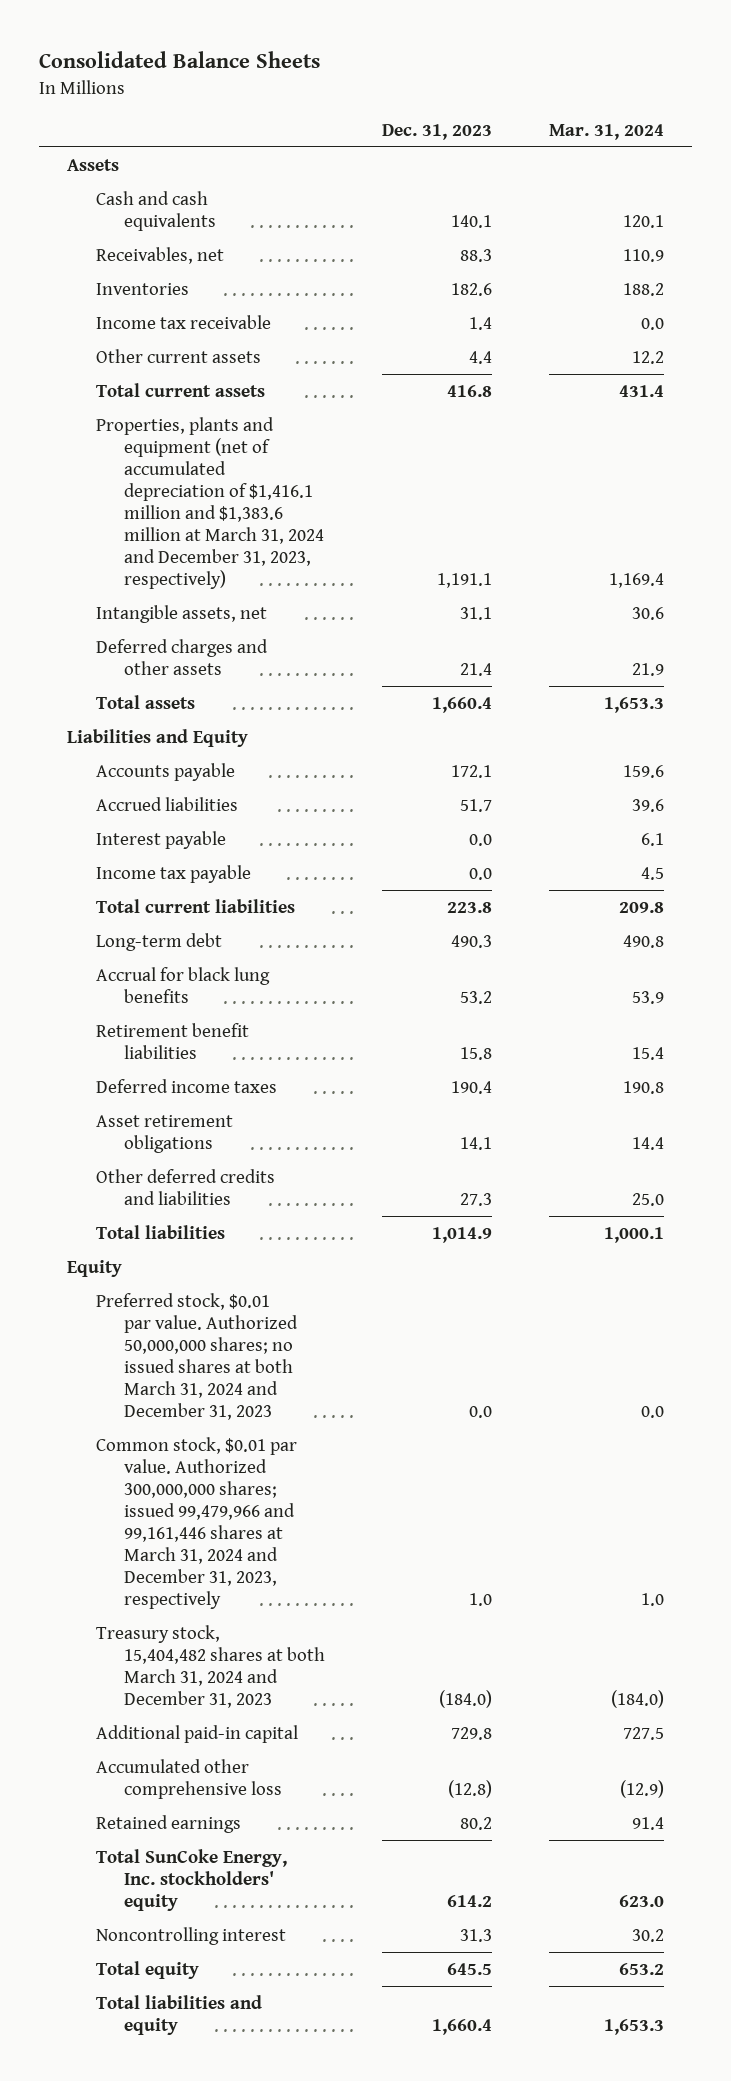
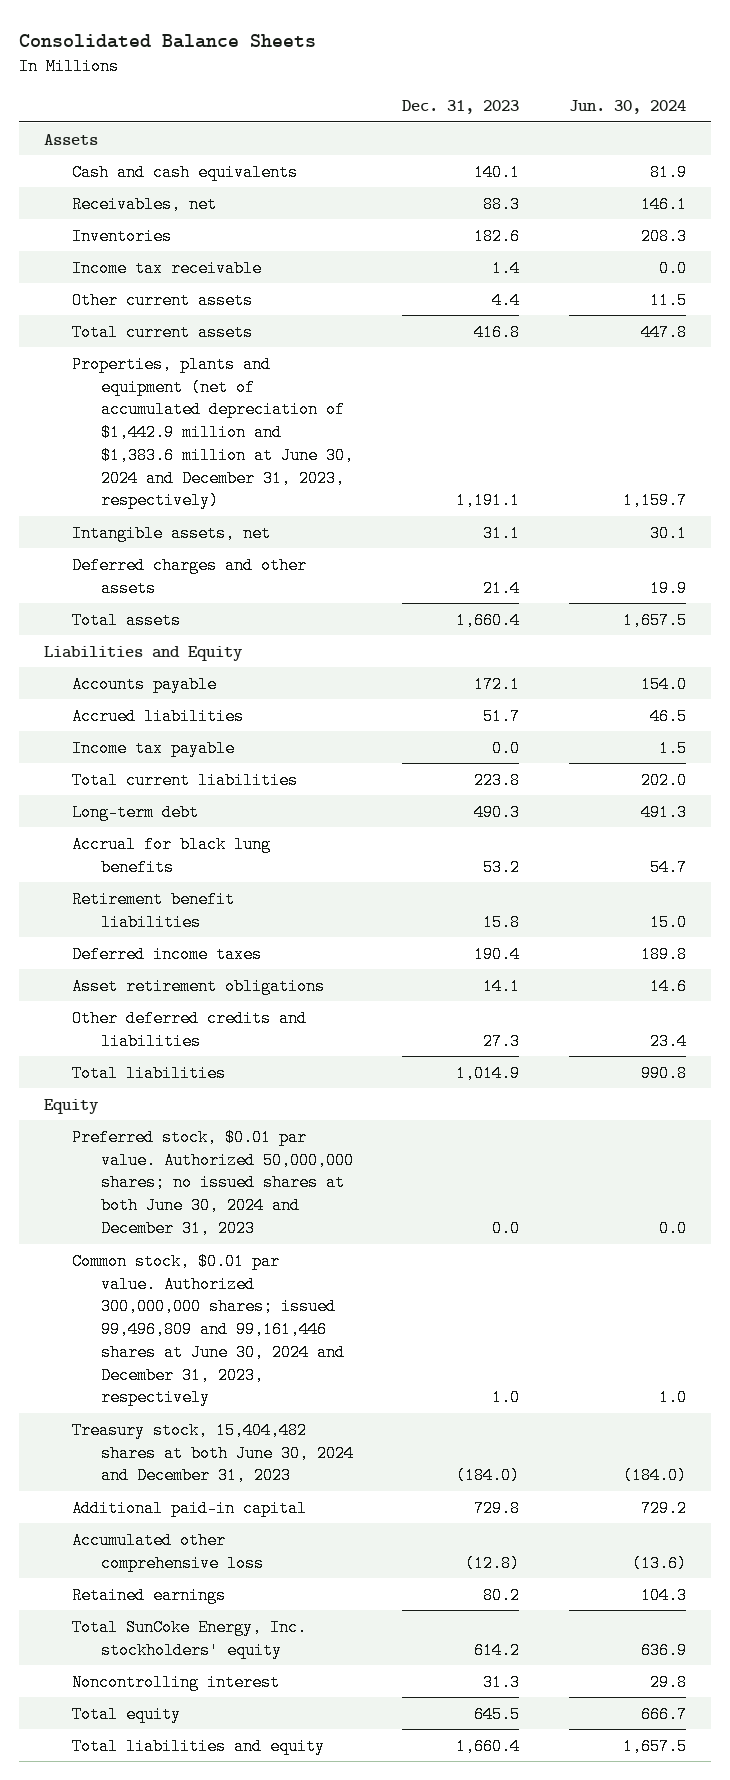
[549,123,665,140] Mar. 31, 2024 -> none
none -> [568,100,686,115] Jun. 30, 2024
[95,416,325,590] Properties, plants and equipment (net of accumulated depreciation of $1,416.1 million and $1,383.6 million at March 31, 2024 and December 31, 2023, respectively) -> [72,355,354,510] Properties, plants and equipment (net of accumulated depreciation of $1,442.9 million and $1,383.6 million at June 30, 2024 and December 31, 2023, respectively)
[95,830,226,849] Interest payable -> none
[95,1292,299,1421] Preferred stock, $0.01 par value. Authorized 50,000,000 shares; no issued shares at both March 31, 2024 and December 31, 2023 -> [72,1128,354,1237] Preferred stock, $0.01 par value. Authorized 50,000,000 shares; no issued shares at both June 30, 2024 and December 31, 2023
[95,1436,297,1610] Common stock, $0.01 par value. Authorized 300,000,000 shares; issued 99,479,966 and 99,161,446 shares at March 31, 2024 and December 31, 2023, respectively -> [72,1252,345,1407] Common stock, $0.01 par value. Authorized 300,000,000 shares; issued 99,496,809 and 99,161,446 shares at June 30, 2024 and December 31, 2023, respectively
[95,1624,326,1709] Treasury stock, 15,404,482 shares at both March 31, 2024 and December 31, 2023 -> [72,1421,354,1485] Treasury stock, 15,404,482 shares at both June 30, 2024 and December 31, 2023

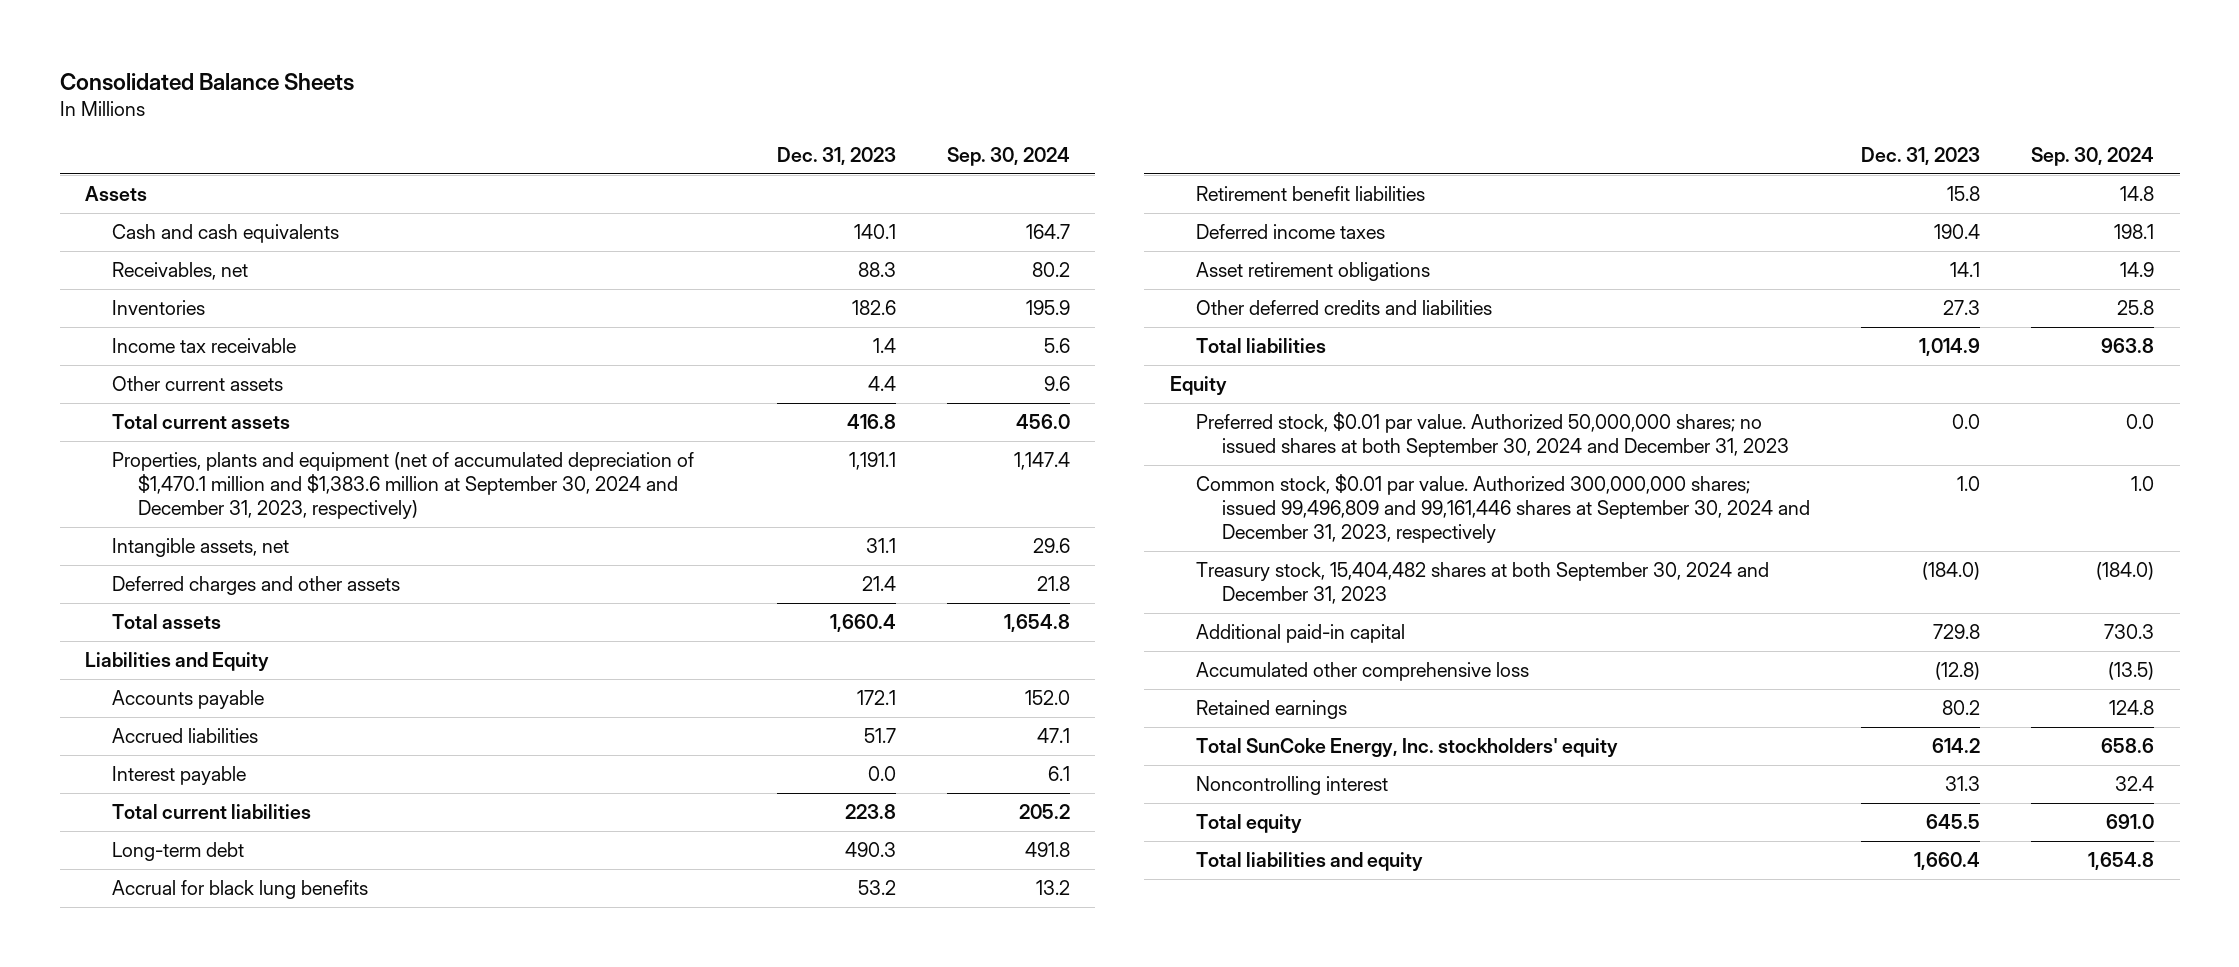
[568,100,686,115] Jun. 30, 2024 -> none
none -> [946,146,1070,166] Sep. 30, 2024
[72,355,354,510] Properties, plants and equipment (net of accumulated depreciation of $1,442.9 million and $1,383.6 million at June 30, 2024 and December 31, 2023, respectively) -> [111,452,694,520] Properties, plants and equipment (net of accumulated depreciation of $1,470.1 million and $1,383.6 million at September 30, 2024 and December 31, 2023, respectively)
[72,739,236,757] Income tax payable -> none
none -> [111,766,246,786] Interest payable
[72,1128,354,1237] Preferred stock, $0.01 par value. Authorized 50,000,000 shares; no issued shares at both June 30, 2024 and December 31, 2023 -> [1195,412,1789,458] Preferred stock, $0.01 par value. Authorized 50,000,000 shares; no issued shares at both September 30, 2024 and December 31, 2023
[72,1252,345,1407] Common stock, $0.01 par value. Authorized 300,000,000 shares; issued 99,496,809 and 99,161,446 shares at June 30, 2024 and December 31, 2023, respectively -> [1195,474,1810,544] Common stock, $0.01 par value. Authorized 300,000,000 shares; issued 99,496,809 and 99,161,446 shares at September 30, 2024 and December 31, 2023, respectively
[72,1421,354,1485] Treasury stock, 15,404,482 shares at both June 30, 2024 and December 31, 2023 -> [1195,562,1769,605] Treasury stock, 15,404,482 shares at both September 30, 2024 and December 31, 2023

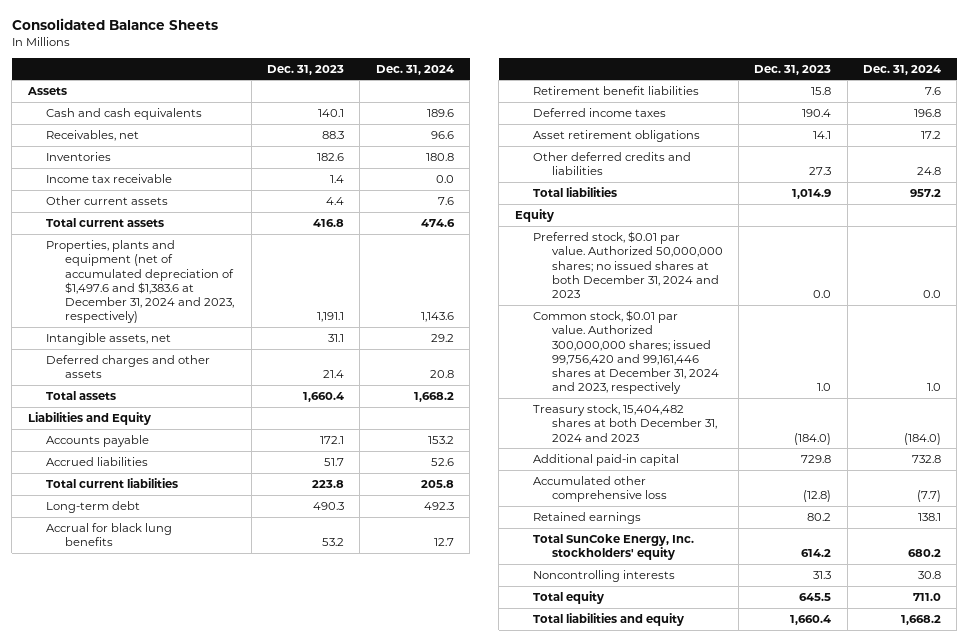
[946,146,1070,166] Sep. 30, 2024 -> none
none -> [375,64,454,75] Dec. 31, 2024
[111,452,694,520] Properties, plants and equipment (net of accumulated depreciation of $1,470.1 million and $1,383.6 million at September 30, 2024 and December 31, 2023, respectively) -> [46,240,234,324] Properties, plants and equipment (net of accumulated depreciation of $1,497.6 and $1,383.6 at December 31, 2024 and 2023, respectively)
[111,766,246,786] Interest payable -> none
[1195,412,1789,458] Preferred stock, $0.01 par value. Authorized 50,000,000 shares; no issued shares at both September 30, 2024 and December 31, 2023 -> [533,231,723,299] Preferred stock, $0.01 par value. Authorized 50,000,000 shares; no issued shares at both December 31, 2024 and 2023
[1195,474,1810,544] Common stock, $0.01 par value. Authorized 300,000,000 shares; issued 99,496,809 and 99,161,446 shares at September 30, 2024 and December 31, 2023, respectively -> [533,310,719,395] Common stock, $0.01 par value. Authorized 300,000,000 shares; issued 99,756,420 and 99,161,446 shares at December 31, 2024 and 2023, respectively
[1195,562,1769,605] Treasury stock, 15,404,482 shares at both September 30, 2024 and December 31, 2023 -> [533,404,717,442] Treasury stock, 15,404,482 shares at both December 31, 2024 and 2023
[1195,776,1388,796] Noncontrolling interest -> [533,570,676,583] Noncontrolling interests

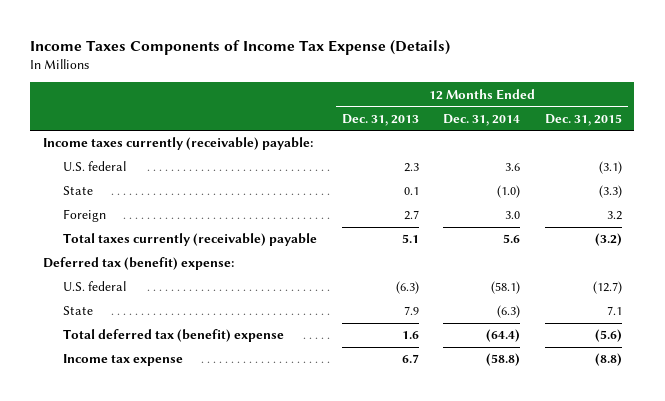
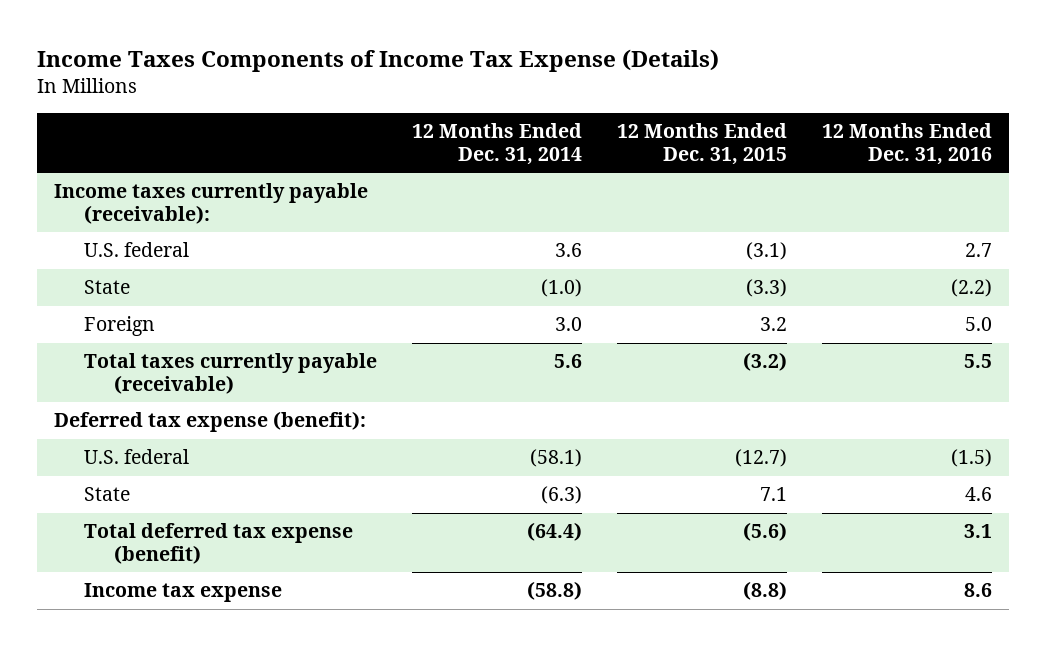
[341,113,419,126] Dec. 31, 2013 -> none
none -> [822,123,993,166] 12 Months Ended Dec. 31, 2016
[42,137,313,151] Income taxes currently (receivable) payable: -> [54,183,369,225] Income taxes currently payable (receivable):
[63,233,318,247] Total taxes currently (receivable) payable -> [84,353,378,395] Total taxes currently payable (receivable)
[42,257,234,271] Deferred tax (benefit) expense: -> [54,411,367,433] Deferred tax expense (benefit):
[63,329,285,343] Total deferred tax (benefit) expense -> [84,523,354,565] Total deferred tax expense (benefit)

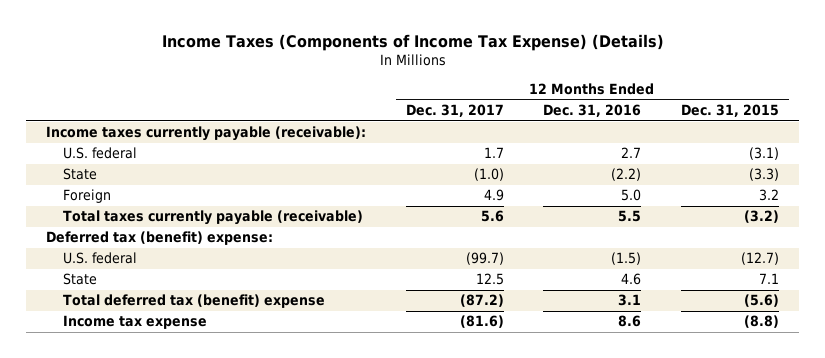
[36,48,719,72] Income Taxes Components of Income Tax Expense (Details) -> [161,33,664,51] Income Taxes (Components of Income Tax Expense) (Details)
[412,123,583,166] 12 Months Ended Dec. 31, 2014 -> none
none -> [405,104,504,118] Dec. 31, 2017
[54,411,367,433] Deferred tax expense (benefit): -> [45,231,273,246] Deferred tax (benefit) expense:
[84,523,354,565] Total deferred tax expense (benefit) -> [63,294,326,309] Total deferred tax (benefit) expense

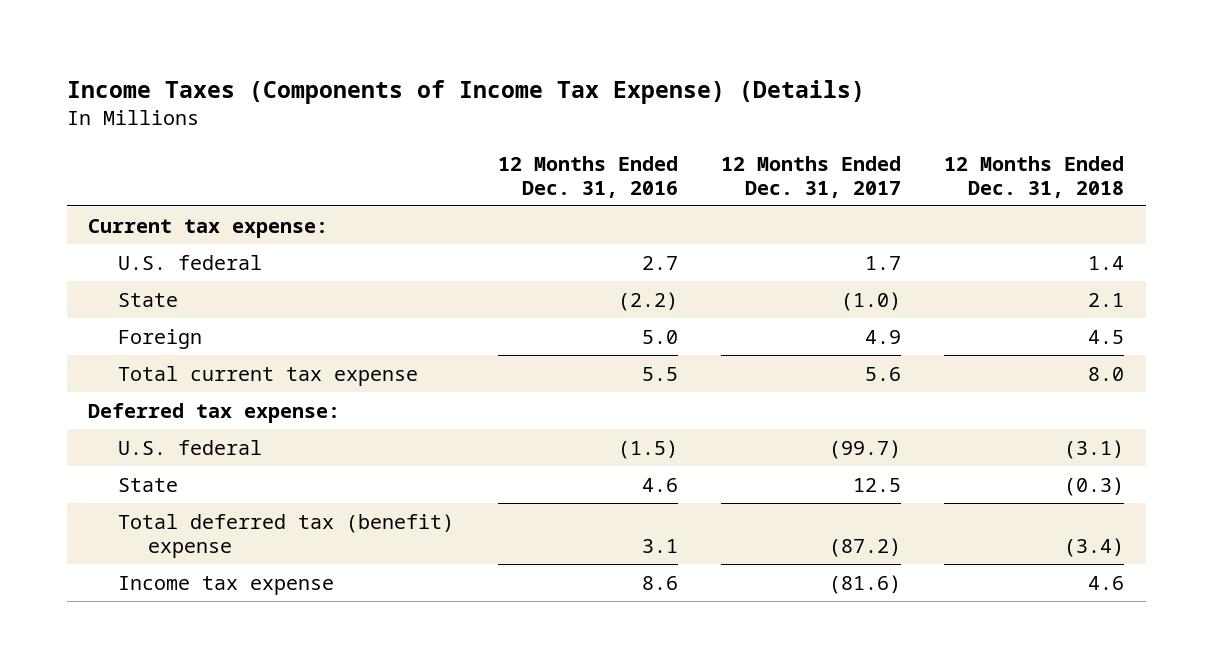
[681,104,780,118] Dec. 31, 2015 -> none
none -> [944,155,1125,198] 12 Months Ended Dec. 31, 2018
[45,126,366,142] Income taxes currently payable (receivable): -> [88,218,329,238] Current tax expense:
[63,210,364,226] Total taxes currently payable (receivable) -> [118,365,419,386] Total current tax expense
[45,231,273,246] Deferred tax (benefit) expense: -> [88,402,341,423] Deferred tax expense:

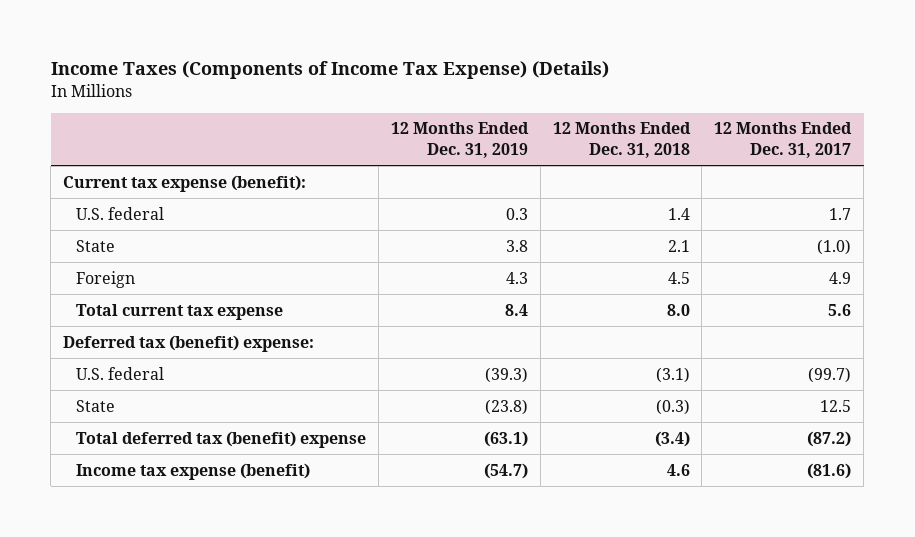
[497,155,678,198] 12 Months Ended Dec. 31, 2016 -> none
none -> [390,122,529,158] 12 Months Ended Dec. 31, 2019
[88,218,329,238] Current tax expense: -> [63,174,307,192] Current tax expense (benefit):
[88,402,341,423] Deferred tax expense: -> [63,334,315,352] Deferred tax (benefit) expense:
[118,575,335,595] Income tax expense -> [75,462,310,480] Income tax expense (benefit)

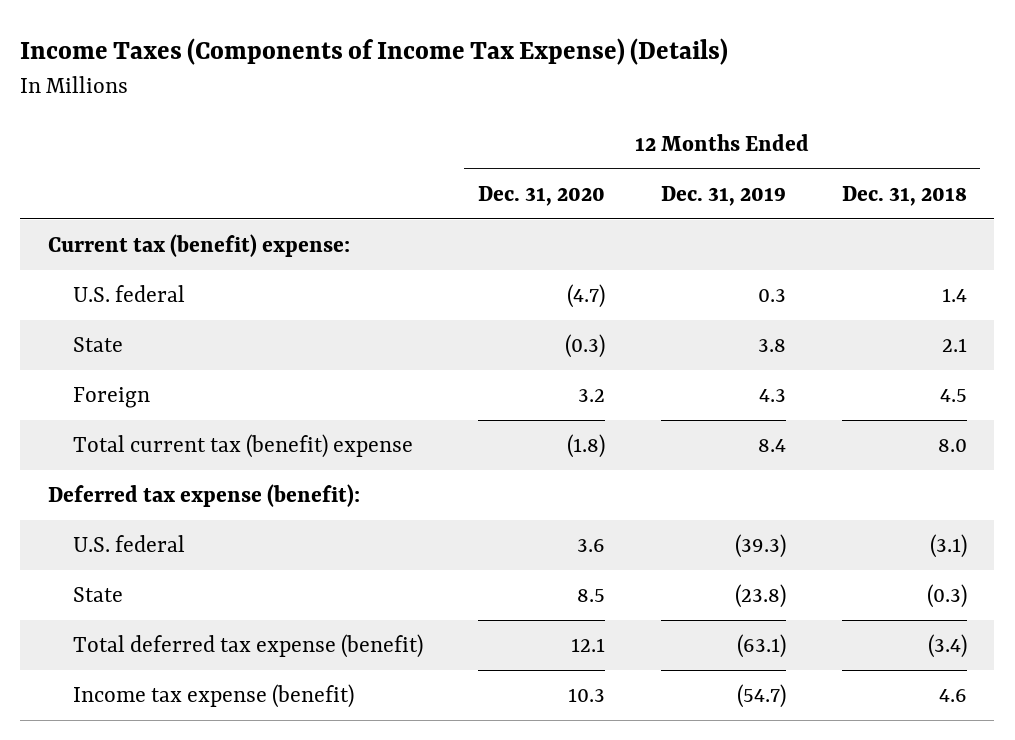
[714,122,853,158] 12 Months Ended Dec. 31, 2017 -> none
none -> [478,185,606,206] Dec. 31, 2020
[63,174,307,192] Current tax expense (benefit): -> [48,234,351,258] Current tax (benefit) expense:
[75,303,283,320] Total current tax expense -> [72,434,413,459] Total current tax (benefit) expense
[63,334,315,352] Deferred tax (benefit) expense: -> [48,484,361,508] Deferred tax expense (benefit):
[75,430,366,448] Total deferred tax (benefit) expense -> [72,634,423,659] Total deferred tax expense (benefit)

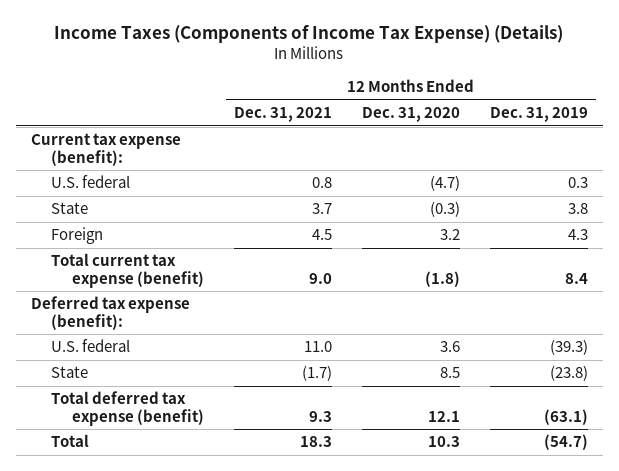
[841,185,967,206] Dec. 31, 2018 -> none
none -> [233,107,332,123] Dec. 31, 2021
[48,234,351,258] Current tax (benefit) expense: -> [30,133,181,166] Current tax expense (benefit):
[72,434,413,459] Total current tax (benefit) expense -> [51,253,204,288] Total current tax expense (benefit)
[72,684,354,709] Income tax expense (benefit) -> [51,434,90,448] Total

